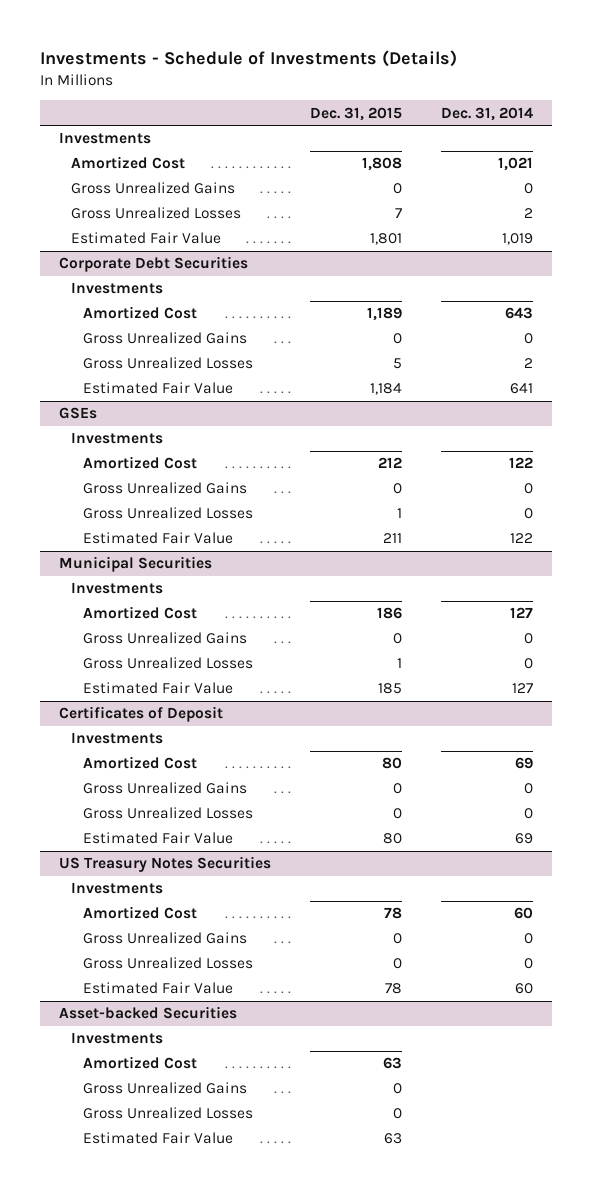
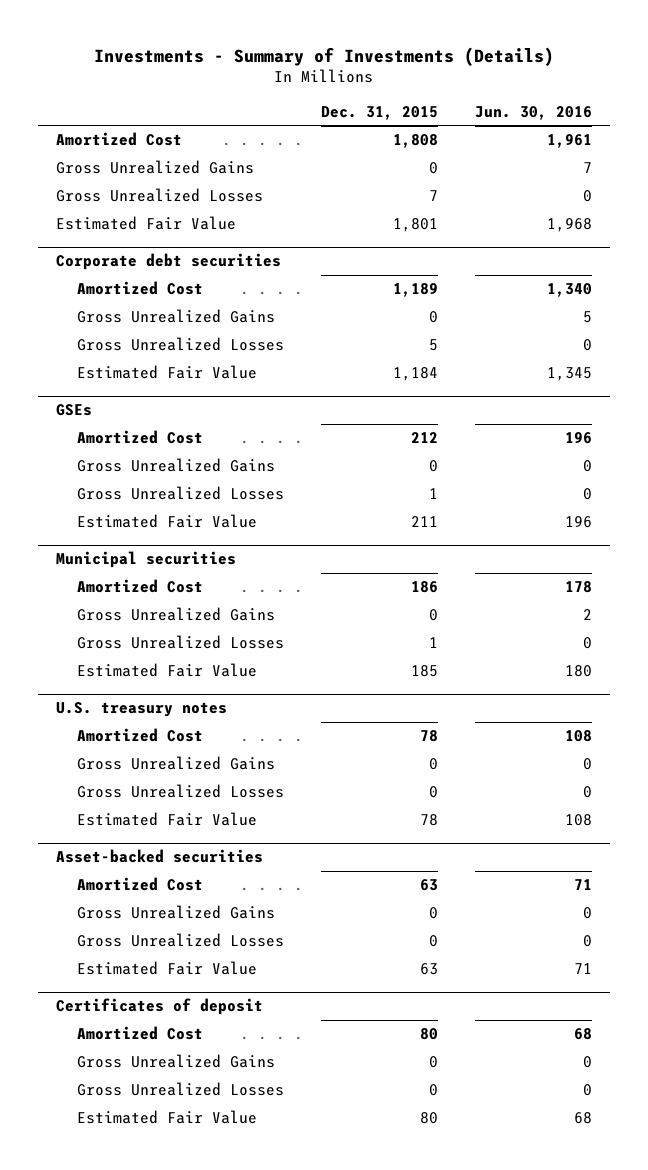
[39,49,457,67] Investments - Schedule of Investments (Details) -> [94,46,555,66] Investments - Summary of Investments (Details)
[440,106,533,121] Dec. 31, 2014 -> none
none -> [474,105,592,120] Jun. 30, 2016
[59,132,152,145] Investments -> none
[71,282,164,295] Investments -> none
[59,256,249,273] Corporate Debt Securities -> [56,253,282,271] Corporate debt securities
[71,432,164,445] Investments -> none
[71,582,164,595] Investments -> none
[59,556,213,573] Municipal Securities -> [56,551,237,569] Municipal securities
[59,706,224,723] Certificates of Deposit -> none
[71,732,164,745] Investments -> none
[83,756,198,770] Amortized Cost -> none
[83,782,248,795] Gross Unrealized Gains -> none
[83,807,254,820] Gross Unrealized Losses -> none
[83,832,234,845] Estimated Fair Value -> none
[71,882,164,895] Investments -> none
[59,856,272,873] US Treasury Notes Securities -> [56,702,228,718] U.S. treasury notes
[71,1032,164,1045] Investments -> none
[59,1006,238,1020] Asset-backed Securities -> [56,849,264,864] Asset-backed securities
none -> [56,998,264,1016] Certificates of deposit
none -> [77,1026,204,1041] Amortized Cost
none -> [77,1054,276,1069] Gross Unrealized Gains
none -> [77,1082,285,1097] Gross Unrealized Losses
none -> [77,1110,258,1125] Estimated Fair Value

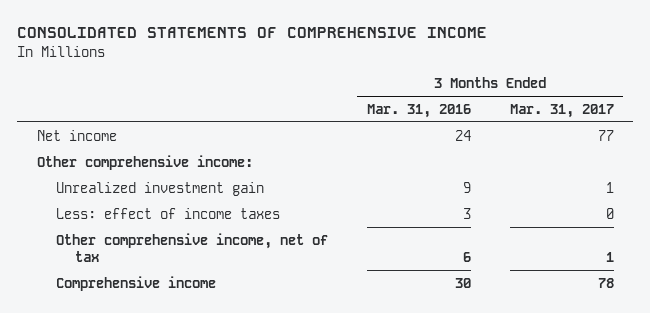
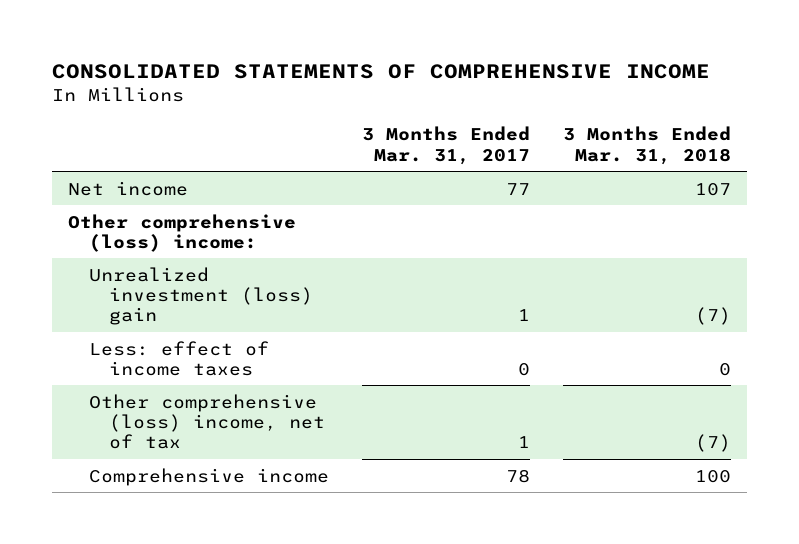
[366,103,471,118] Mar. 31, 2016 -> none
none -> [562,126,731,165] 3 Months Ended Mar. 31, 2018
[36,154,253,170] Other comprehensive income: -> [68,213,297,252] Other comprehensive (loss) income:
[56,181,265,196] Unrealized investment gain -> [88,266,314,325] Unrealized investment (loss) gain
[56,232,329,263] Other comprehensive income, net of tax -> [88,393,326,449] Other comprehensive (loss) income, net of tax

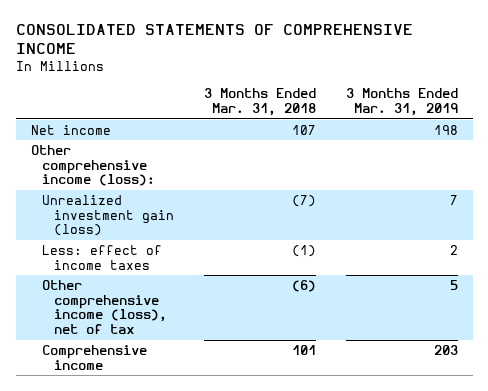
[361,126,530,165] 3 Months Ended Mar. 31, 2017 -> none
none -> [345,88,458,117] 3 Months Ended Mar. 31, 2019
[68,213,297,252] Other comprehensive (loss) income: -> [30,144,156,187] Other comprehensive income (loss):
[88,266,314,325] Unrealized investment (loss) gain -> [42,194,175,237] Unrealized investment gain (loss)
[718,362,731,376] 0 -> [292,244,317,257] (1)
[88,393,326,449] Other comprehensive (loss) income, net of tax -> [42,279,168,335] Other comprehensive income (loss), net of tax
[694,433,731,452] (7) -> [292,279,317,292] (6)
[694,469,731,483] 100 -> [292,344,317,355] 101

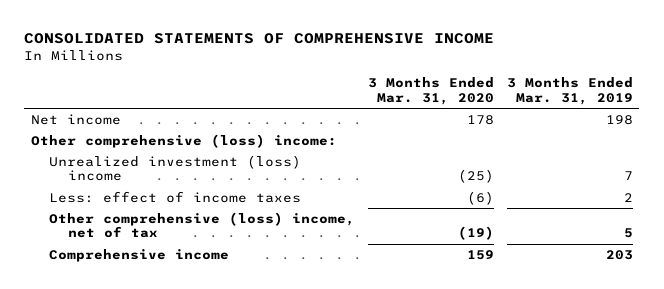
[204,88,317,117] 3 Months Ended Mar. 31, 2018 -> none
none -> [368,77,495,105] 3 Months Ended Mar. 31, 2020
[30,144,156,187] Other comprehensive income (loss): -> [30,133,337,148] Other comprehensive (loss) income:
[42,194,175,237] Unrealized investment gain (loss) -> [49,154,302,182] Unrealized investment (loss) income
[42,279,168,335] Other comprehensive income (loss), net of tax -> [49,211,356,239] Other comprehensive (loss) income, net of tax

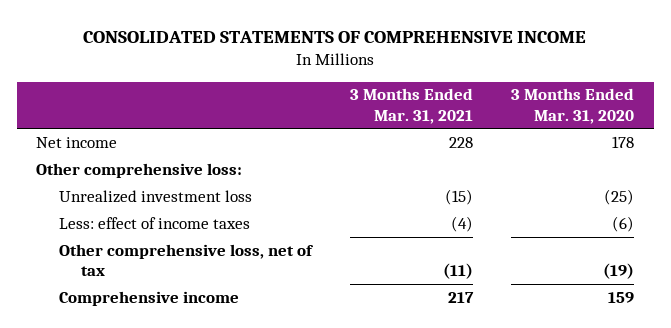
[507,77,634,105] 3 Months Ended Mar. 31, 2019 -> none
none -> [350,88,474,124] 3 Months Ended Mar. 31, 2021
[30,133,337,148] Other comprehensive (loss) income: -> [36,162,243,178] Other comprehensive loss:
[49,154,302,182] Unrealized investment (loss) income -> [58,189,252,203] Unrealized investment loss
[49,211,356,239] Other comprehensive (loss) income, net of tax -> [58,243,314,277] Other comprehensive loss, net of tax

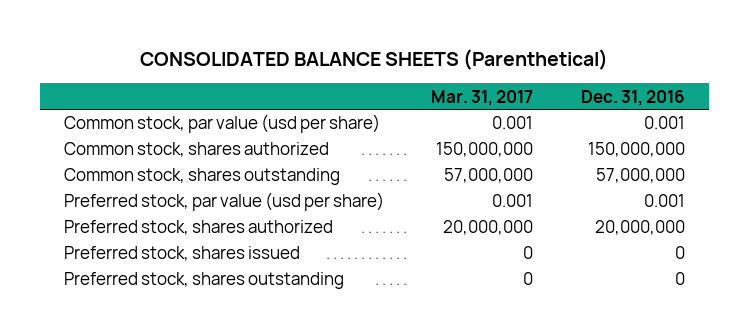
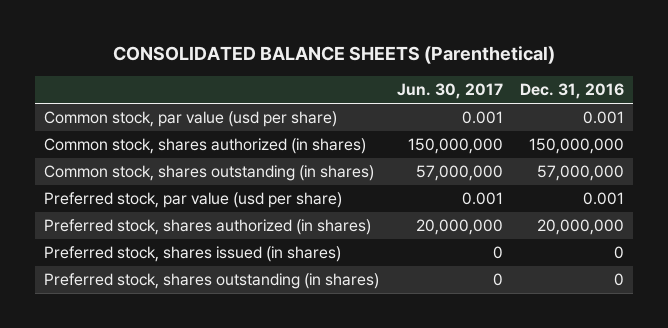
[431,89,534,106] Mar. 31, 2017 -> none
none -> [396,83,503,100] Jun. 30, 2017
[63,142,329,158] Common stock, shares authorized -> [44,138,367,155] Common stock, shares authorized (in shares)
[63,168,340,186] Common stock, shares outstanding -> [44,165,375,182] Common stock, shares outstanding (in shares)
[63,220,333,236] Preferred stock, shares authorized -> [44,219,372,236] Preferred stock, shares authorized (in shares)
[63,246,300,262] Preferred stock, shares issued -> [44,246,342,263] Preferred stock, shares issued (in shares)
[63,272,344,290] Preferred stock, shares outstanding -> [44,273,380,290] Preferred stock, shares outstanding (in shares)

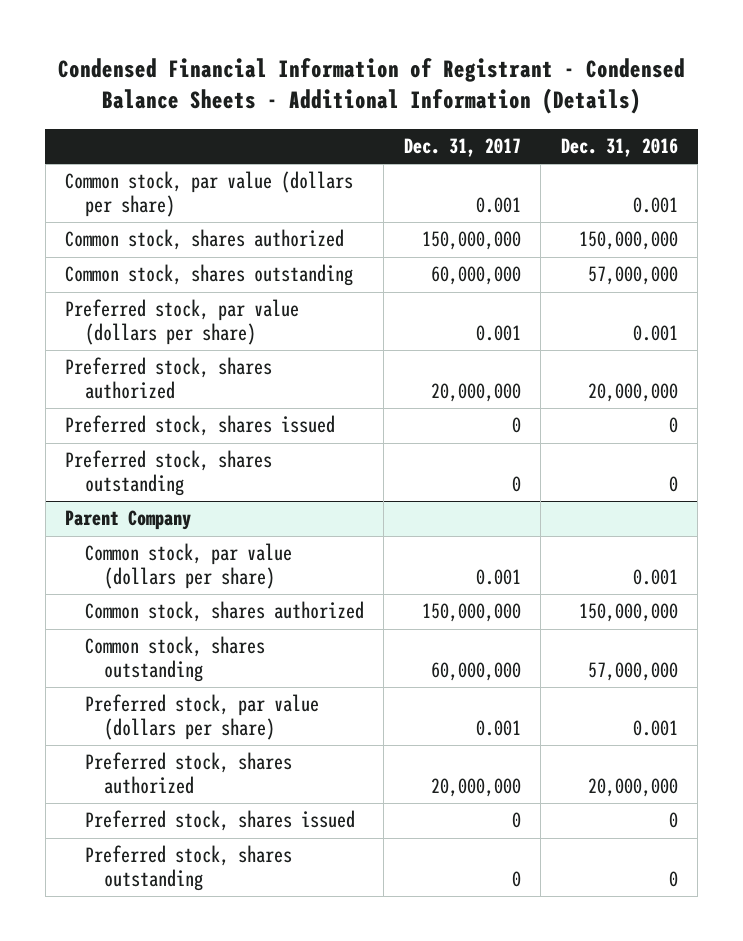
[113,45,556,64] CONSOLIDATED BALANCE SHEETS (Parenthetical) -> [57,57,685,115] Condensed Financial Information of Registrant - Condensed Balance Sheets - Additional Information (Details)
[396,83,503,100] Jun. 30, 2017 -> none
none -> [403,137,521,157] Dec. 31, 2017
[44,111,338,128] Common stock, par value (usd per share) -> [65,171,354,218] Common stock, par value (dollars per share)
[44,138,367,155] Common stock, shares authorized (in shares) -> [65,229,345,251] Common stock, shares authorized
[44,165,375,182] Common stock, shares outstanding (in shares) -> [65,264,354,287] Common stock, shares outstanding
[44,192,343,209] Preferred stock, par value (usd per share) -> [65,299,300,346] Preferred stock, par value (dollars per share)
[44,219,372,236] Preferred stock, shares authorized (in shares) -> [65,357,273,400] Preferred stock, shares authorized
[44,246,342,263] Preferred stock, shares issued (in shares) -> [65,415,336,437] Preferred stock, shares issued
[44,273,380,290] Preferred stock, shares outstanding (in shares) -> [65,450,273,497] Preferred stock, shares outstanding
none -> [65,510,192,531] Parent Company
none -> [84,543,292,590] Common stock, par value (dollars per share)
none -> [84,601,364,623] Common stock, shares authorized
none -> [84,636,265,683] Common stock, shares outstanding
none -> [84,694,319,741] Preferred stock, par value (dollars per share)
none -> [84,752,292,795] Preferred stock, shares authorized
none -> [84,810,355,832] Preferred stock, shares issued
none -> [84,845,292,892] Preferred stock, shares outstanding

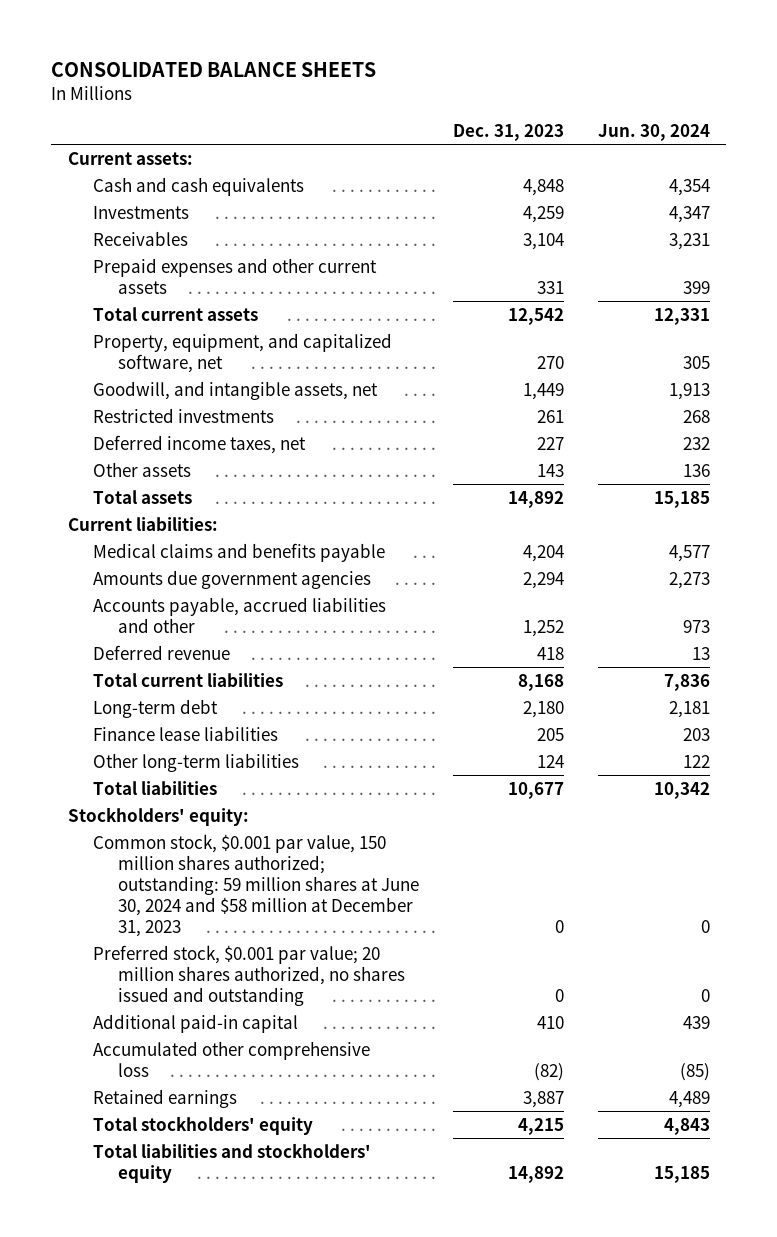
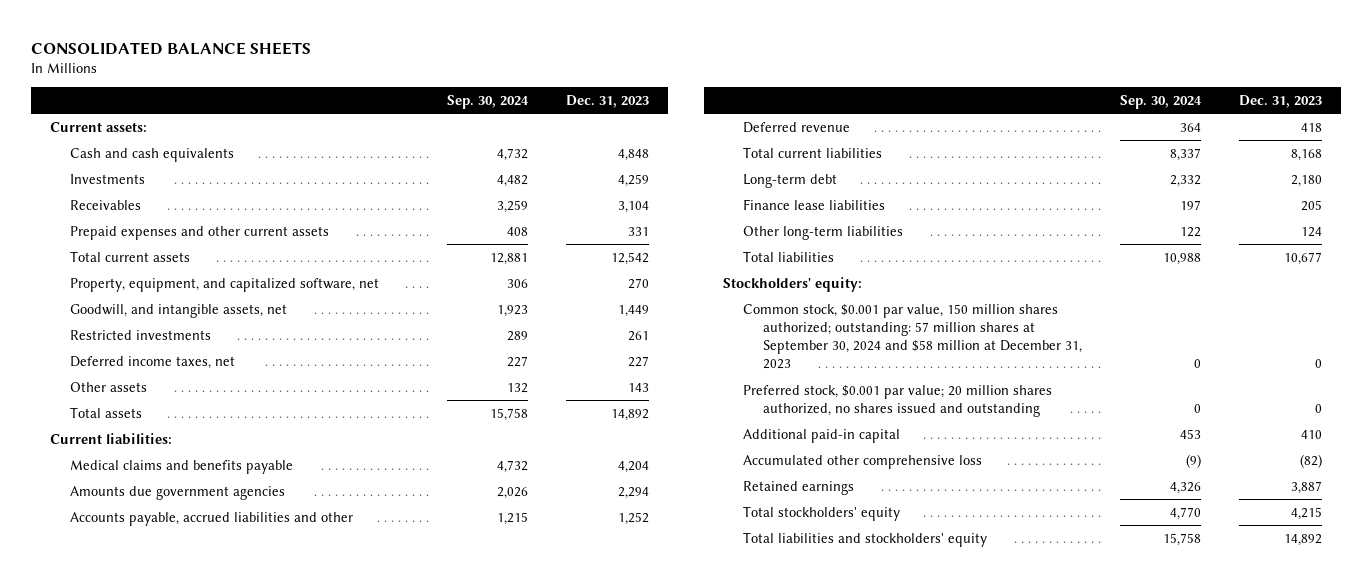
[597,124,710,142] Jun. 30, 2024 -> none
none -> [447,94,530,109] Sep. 30, 2024
[92,833,420,938] Common stock, $0.001 par value, 150 million shares authorized; outstanding: 59 million shares at June 30, 2024 and $58 million at December 31, 2023 -> [743,303,1083,370] Common stock, $0.001 par value, 150 million shares authorized; outstanding: 57 million shares at September 30, 2024 and $58 million at December 31, 2023

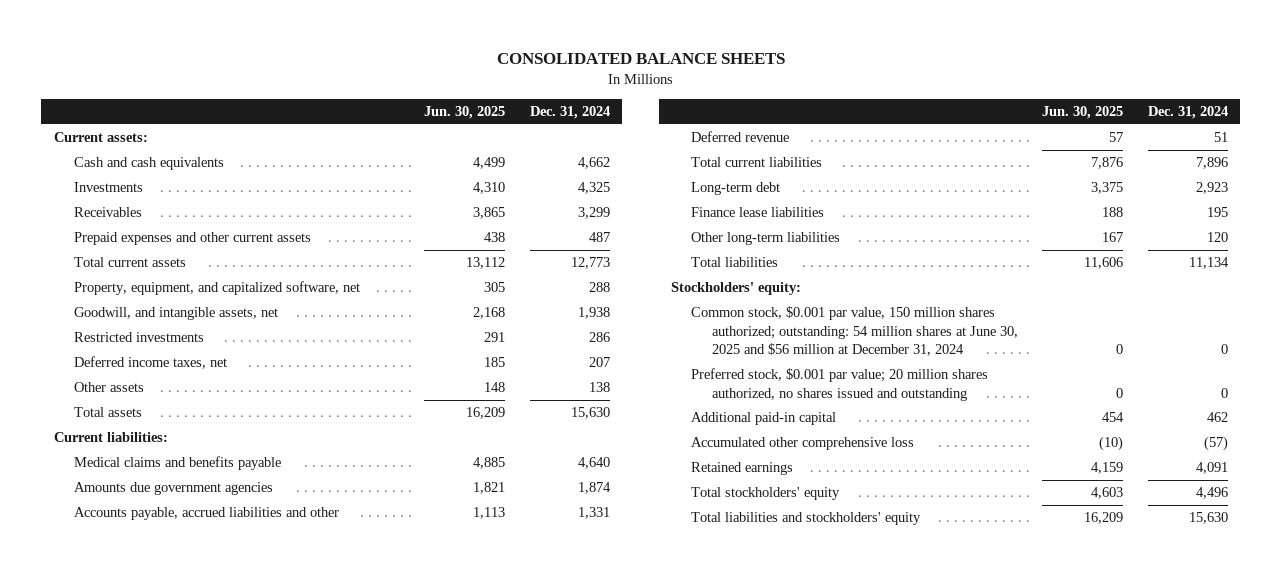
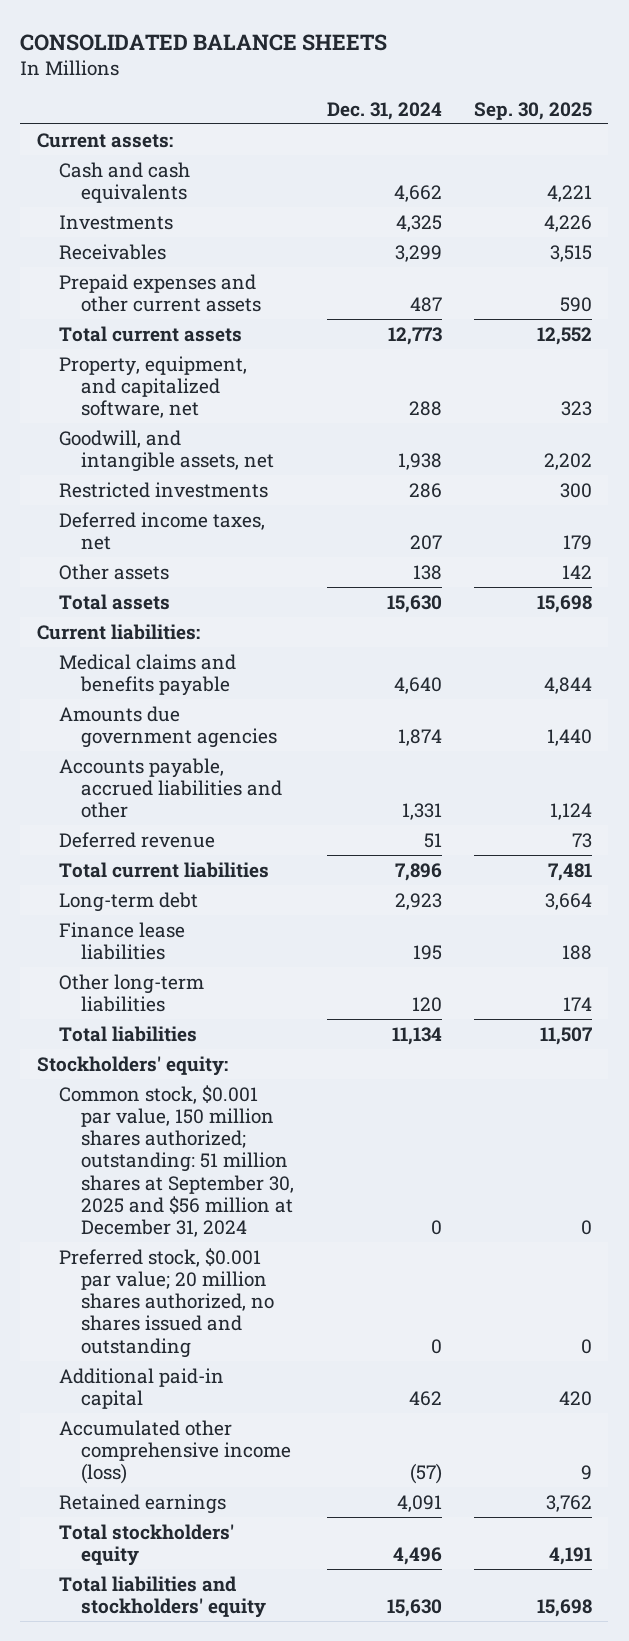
[424,105,506,119] Jun. 30, 2025 -> none
none -> [474,101,593,120] Sep. 30, 2025
[691,306,1018,356] Common stock, $0.001 par value, 150 million shares authorized; outstanding: 54 million shares at June 30, 2025 and $56 million at December 31, 2024 -> [58,1084,295,1238] Common stock, $0.001 par value, 150 million shares authorized; outstanding: 51 million shares at September 30, 2025 and $56 million at December 31, 2024
[691,437,915,451] Accumulated other comprehensive loss -> [58,1419,292,1485] Accumulated other comprehensive income (loss)

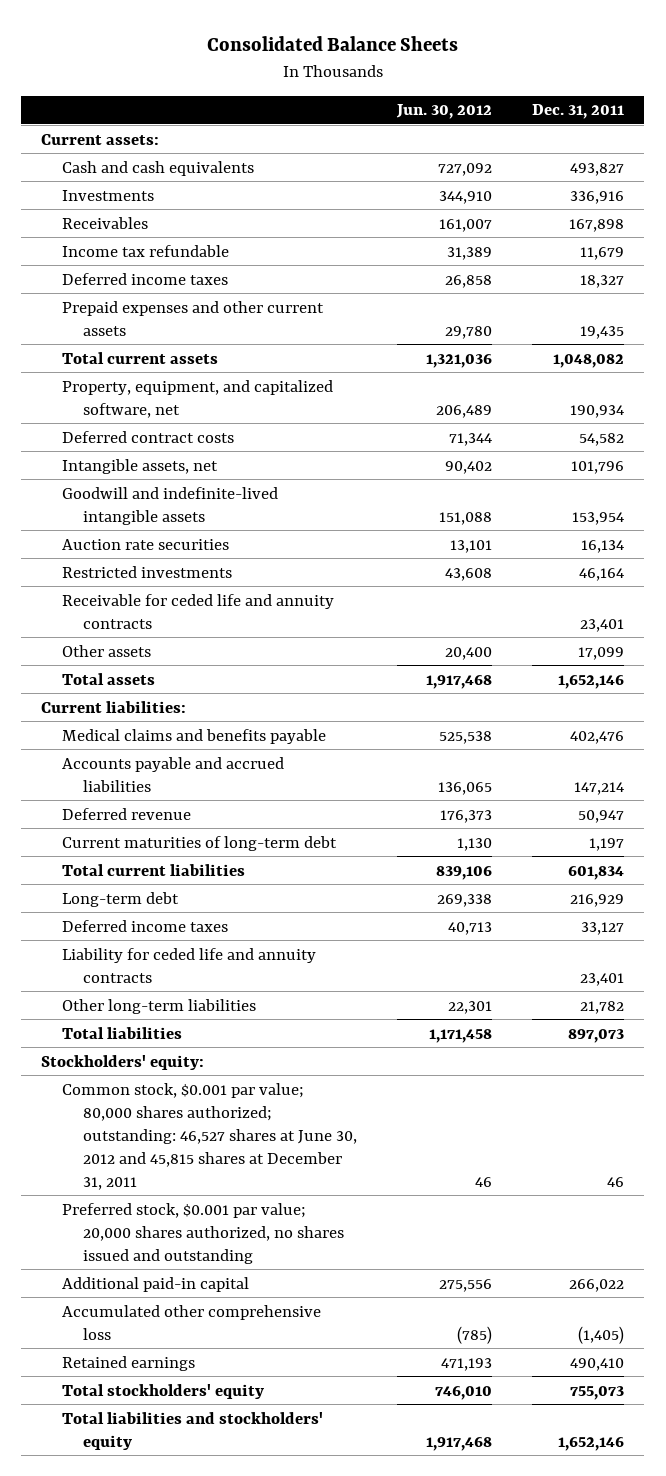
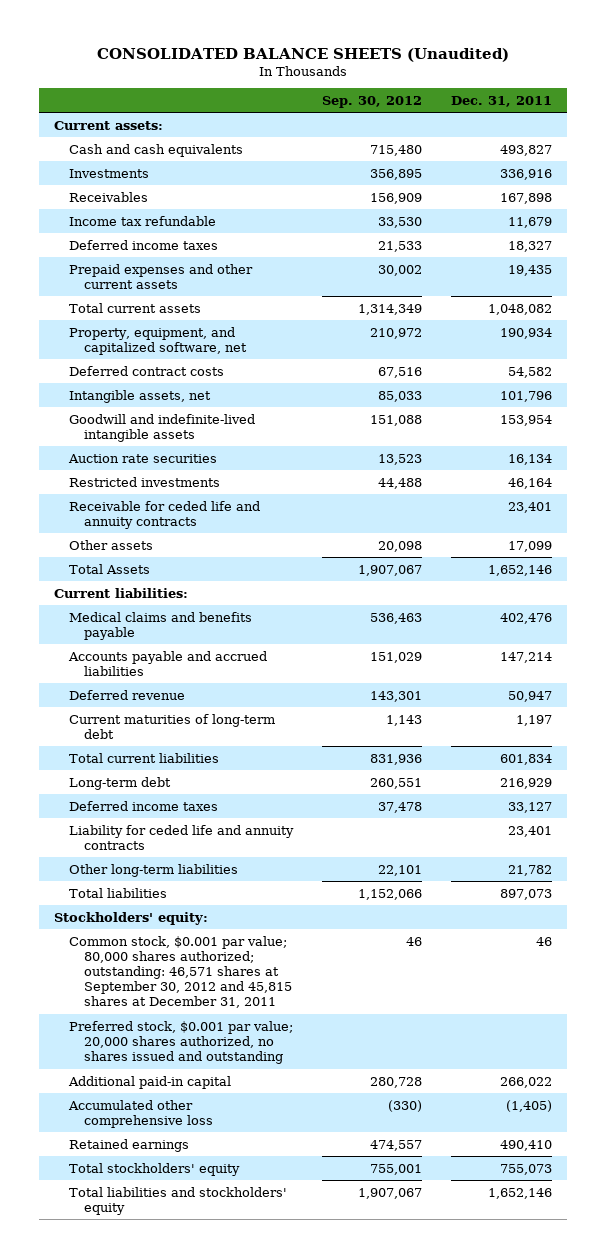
[206,35,458,51] Consolidated Balance Sheets -> [97,47,510,62] CONSOLIDATED BALANCE SHEETS (Unaudited)
[395,104,492,120] Jun. 30, 2012 -> none
none -> [322,95,423,108] Sep. 30, 2012
[62,672,156,685] Total assets -> [68,563,150,574] Total Assets
[62,1082,357,1190] Common stock, $0.001 par value; 80,000 shares authorized; outstanding: 46,527 shares at June 30, 2012 and 45,815 shares at December 31, 2011 -> [68,935,292,1009] Common stock, $0.001 par value; 80,000 shares authorized; outstanding: 46,571 shares at September 30, 2012 and 45,815 shares at December 31, 2011

